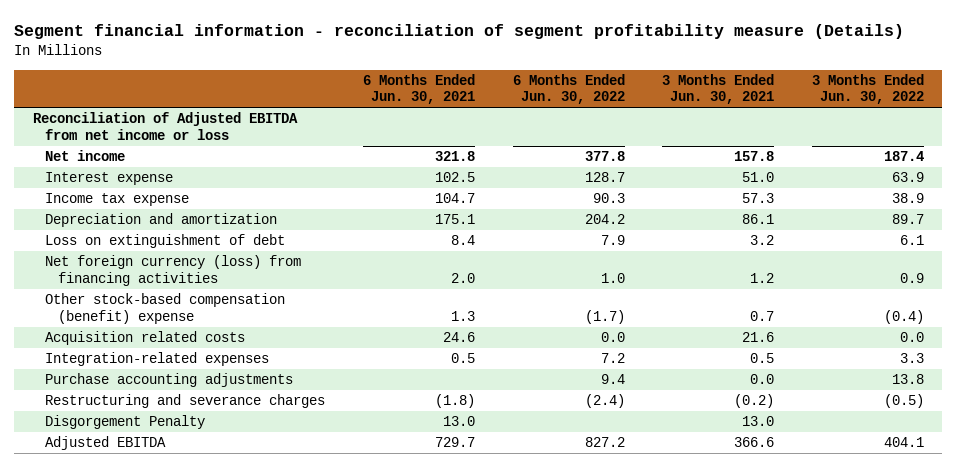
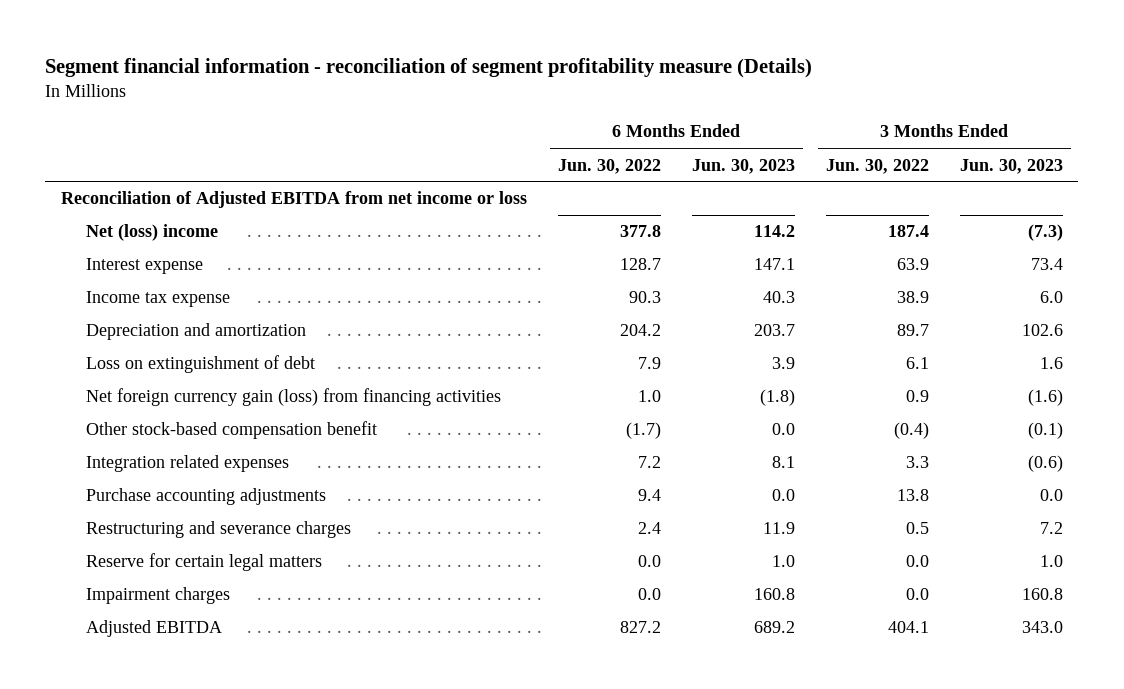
[363,73,476,105] 6 Months Ended Jun. 30, 2021 -> none
[662,73,775,105] 3 Months Ended Jun. 30, 2021 -> none
none -> [691,158,795,174] Jun. 30, 2023
none -> [959,158,1063,174] Jun. 30, 2023
[45,150,126,162] Net income -> [85,224,218,242] Net (loss) income
[45,331,246,346] Acquisition related costs -> none
[45,255,302,286] Net foreign currency (loss) from financing activities -> [85,388,501,407] Net foreign currency gain (loss) from financing activities
[45,293,286,324] Other stock-based compensation (benefit) expense -> [85,421,377,440] Other stock-based compensation benefit
[45,352,270,367] Integration-related expenses -> [85,455,289,473] Integration related expenses
[45,415,206,430] Disgorgement Penalty -> none
[584,394,625,409] (2.4) -> [637,522,661,535] 2.4
[883,394,924,409] (0.5) -> [905,522,929,535] 0.5
none -> [85,553,322,572] Reserve for certain legal matters
none -> [85,587,230,605] Impairment charges

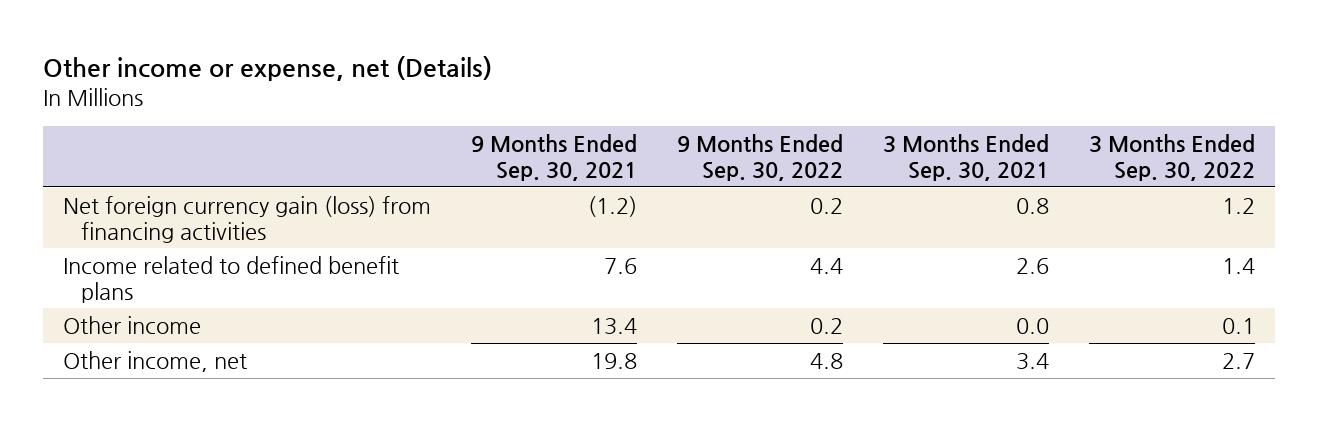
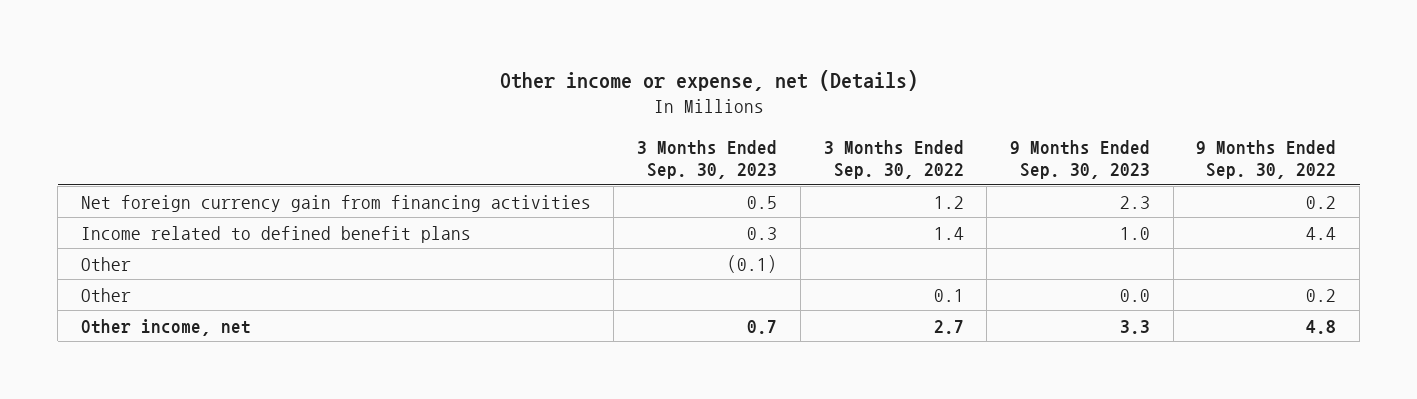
[470,134,637,182] 9 Months Ended Sep. 30, 2021 -> none
[882,134,1049,182] 3 Months Ended Sep. 30, 2021 -> none
none -> [637,139,778,180] 3 Months Ended Sep. 30, 2023
none -> [1010,139,1151,180] 9 Months Ended Sep. 30, 2023
[62,195,431,243] Net foreign currency gain (loss) from financing activities -> [80,194,591,212] Net foreign currency gain from financing activities
none -> [80,256,131,271] Other
[62,315,201,334] Other income -> [80,287,131,302] Other

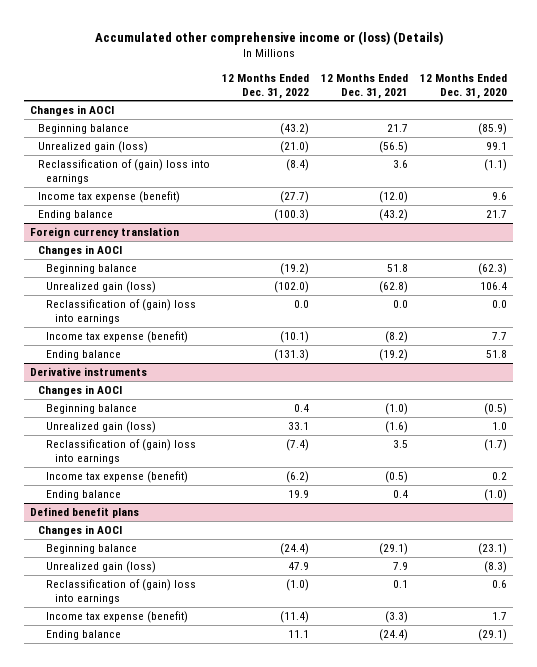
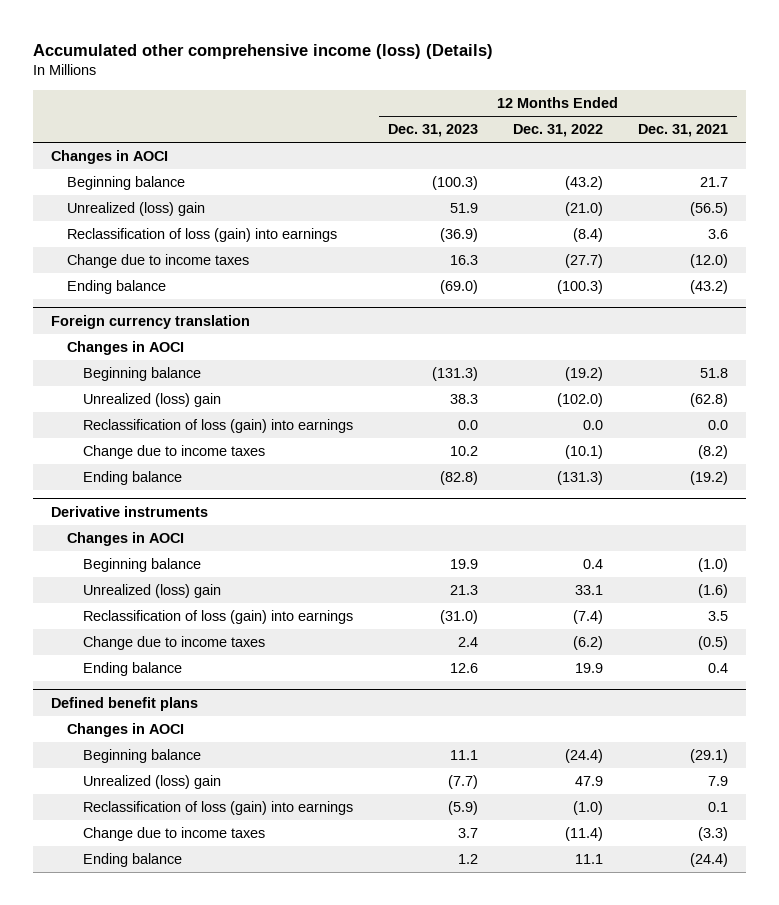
[94,30,443,45] Accumulated other comprehensive income or (loss) (Details) -> [33,43,494,59] Accumulated other comprehensive income (loss) (Details)
[420,73,508,99] 12 Months Ended Dec. 31, 2020 -> none
none -> [387,124,478,138] Dec. 31, 2023
[38,140,149,153] Unrealized gain (loss) -> [66,202,205,217] Unrealized (loss) gain
[38,158,211,184] Reclassification of (gain) loss into earnings -> [66,228,337,243] Reclassification of loss (gain) into earnings
[38,190,181,203] Income tax expense (benefit) -> [66,254,249,269] Change due to income taxes
[46,280,157,293] Unrealized gain (loss) -> [82,393,221,408] Unrealized (loss) gain
[46,298,197,324] Reclassification of (gain) loss into earnings -> [82,419,353,434] Reclassification of loss (gain) into earnings
[46,330,189,343] Income tax expense (benefit) -> [82,445,265,460] Change due to income taxes
[46,420,157,433] Unrealized gain (loss) -> [82,584,221,599] Unrealized (loss) gain
[46,438,197,464] Reclassification of (gain) loss into earnings -> [82,610,353,625] Reclassification of loss (gain) into earnings
[46,470,189,483] Income tax expense (benefit) -> [82,636,265,651] Change due to income taxes
[46,560,157,573] Unrealized gain (loss) -> [82,775,221,790] Unrealized (loss) gain
[46,578,197,604] Reclassification of (gain) loss into earnings -> [82,801,353,816] Reclassification of loss (gain) into earnings
[46,610,189,623] Income tax expense (benefit) -> [82,827,265,842] Change due to income taxes

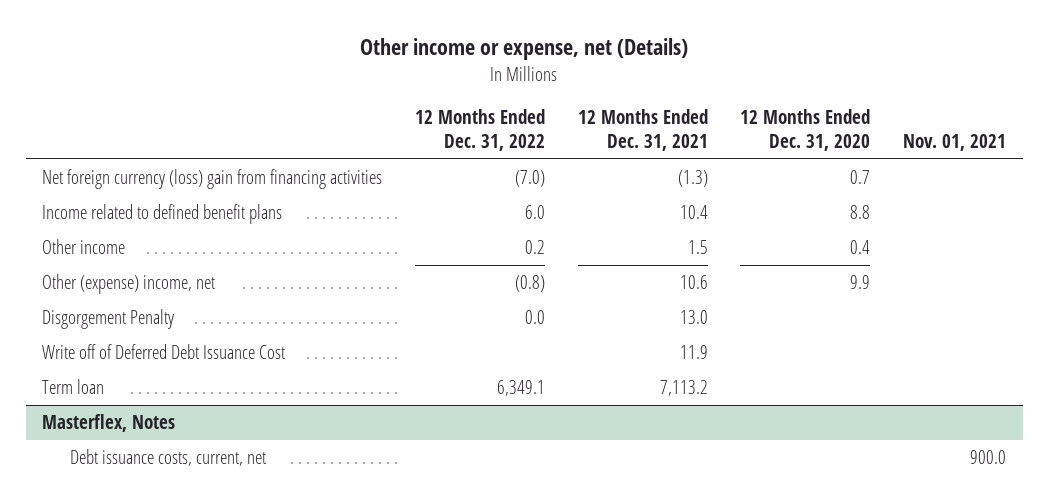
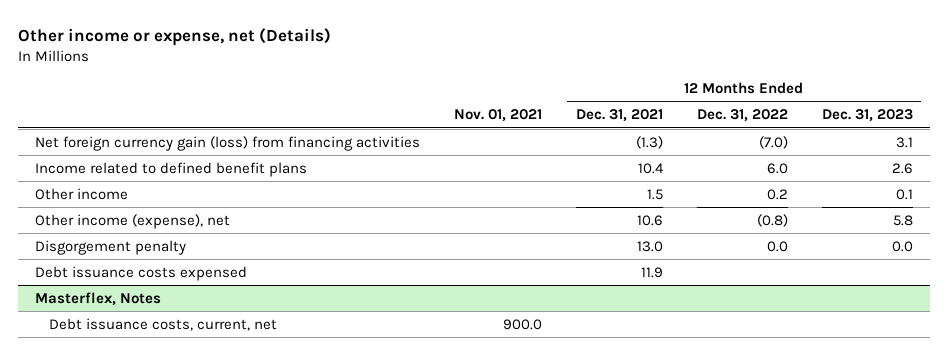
[740,108,871,151] 12 Months Ended Dec. 31, 2020 -> none
none -> [821,109,913,123] Dec. 31, 2023
[41,169,382,190] Net foreign currency (loss) gain from financing activities -> [34,135,420,151] Net foreign currency gain (loss) from financing activities
[41,379,104,395] Term loan -> none
[41,274,215,295] Other (expense) income, net -> [34,213,230,229] Other income (expense), net
[41,309,174,330] Disgorgement Penalty -> [34,239,186,255] Disgorgement penalty
[41,344,285,360] Write off of Deferred Debt Issuance Cost -> [34,265,247,281] Debt issuance costs expensed

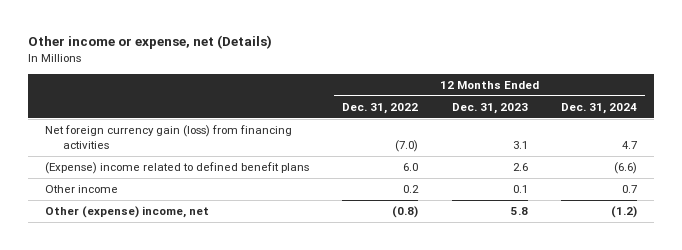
[453,109,542,123] Nov. 01, 2021 -> none
[575,109,663,123] Dec. 31, 2021 -> none
none -> [561,102,638,114] Dec. 31, 2024
[34,161,307,177] Income related to defined benefit plans -> [44,162,309,175] (Expense) income related to defined benefit plans
[34,239,186,255] Disgorgement penalty -> none
[34,265,247,281] Debt issuance costs expensed -> none
[34,291,161,306] Masterflex, Notes -> none
[49,317,278,331] Debt issuance costs, current, net -> none
[34,213,230,229] Other income (expense), net -> [44,206,209,219] Other (expense) income, net

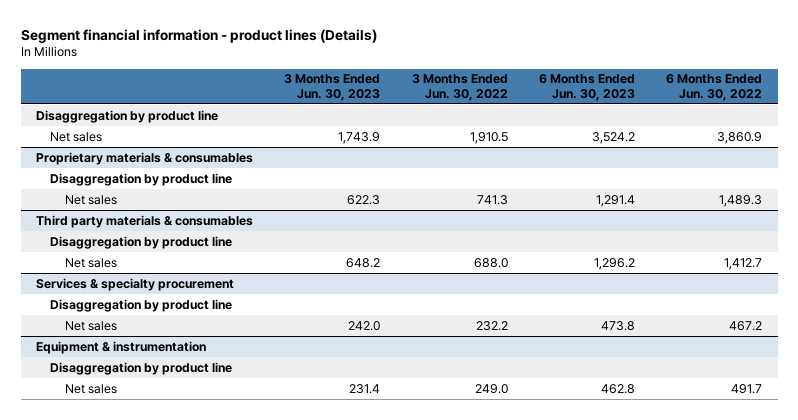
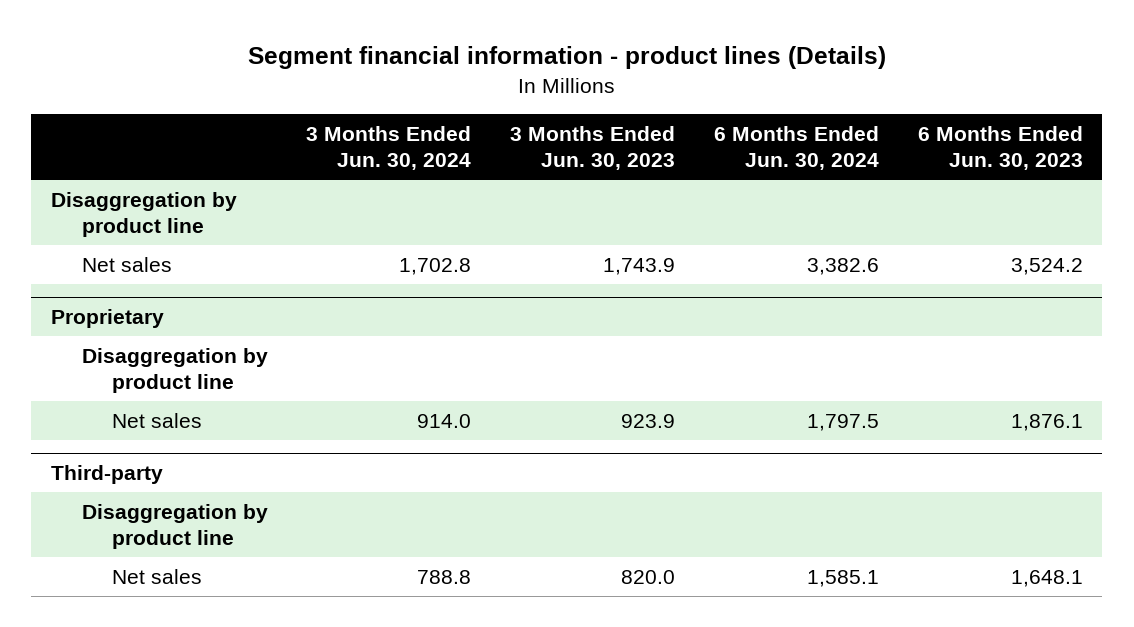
[411,74,508,101] 3 Months Ended Jun. 30, 2022 -> none
[666,74,763,101] 6 Months Ended Jun. 30, 2022 -> none
none -> [306,126,472,171] 3 Months Ended Jun. 30, 2024
none -> [714,126,880,171] 6 Months Ended Jun. 30, 2024
[50,172,233,186] Disaggregation by product line -> none
[64,194,117,205] Net sales -> none
[36,214,254,228] Third party materials & consumables -> none
[50,235,233,249] Disaggregation by product line -> none
[64,257,117,268] Net sales -> none
[36,277,235,291] Services & specialty procurement -> none
[36,151,254,165] Proprietary materials & consumables -> [50,308,164,328] Proprietary
[36,340,207,354] Equipment & instrumentation -> none
[348,320,381,331] 242.0 -> [621,413,676,428] 923.9
[600,320,635,331] 473.8 -> [1010,413,1083,431] 1,876.1
none -> [50,464,163,484] Third-party
[349,383,381,394] 231.4 -> [621,569,676,584] 820.0
[600,383,635,394] 462.8 -> [1010,569,1083,587] 1,648.1

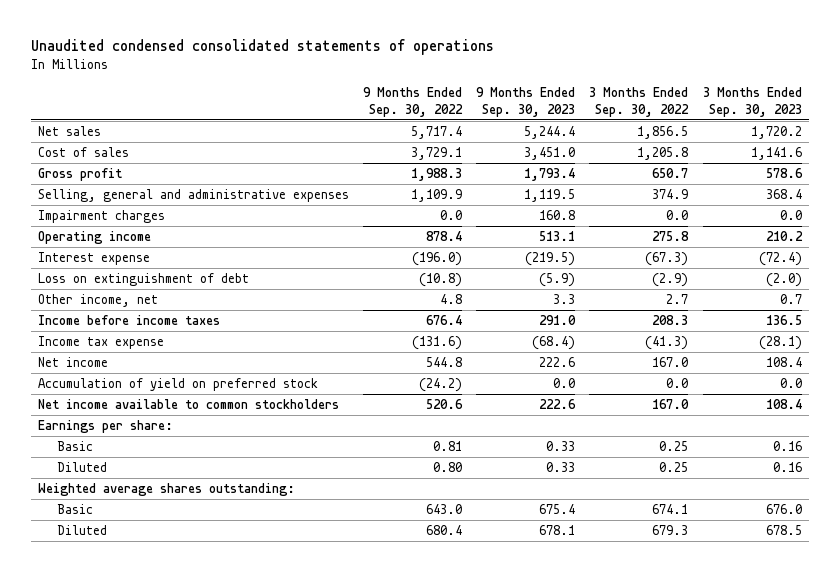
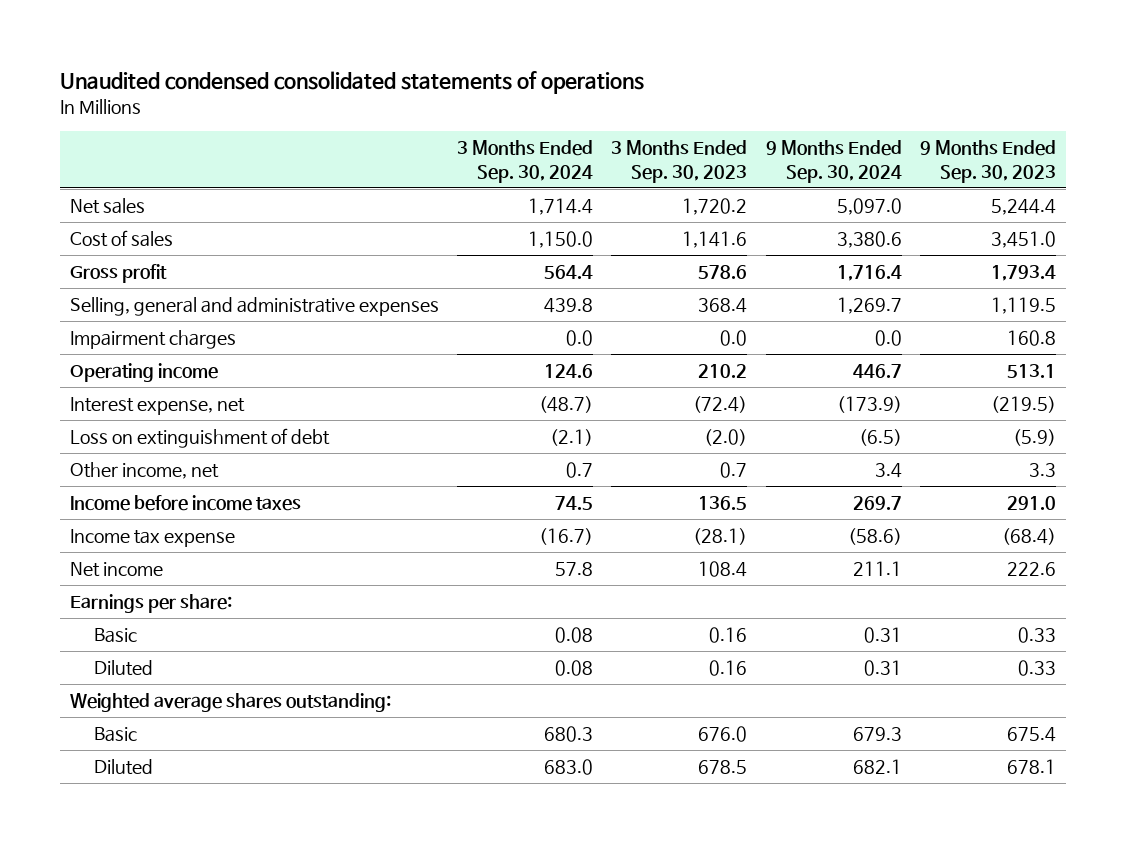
[363,87,464,117] 9 Months Ended Sep. 30, 2022 -> none
[589,87,690,117] 3 Months Ended Sep. 30, 2022 -> none
none -> [456,140,593,183] 3 Months Ended Sep. 30, 2024
none -> [765,140,902,183] 9 Months Ended Sep. 30, 2024
[38,252,151,266] Interest expense -> [69,397,245,416] Interest expense, net
[38,378,319,392] Accumulation of yield on preferred stock -> none
[38,399,340,410] Net income available to common stockholders -> none

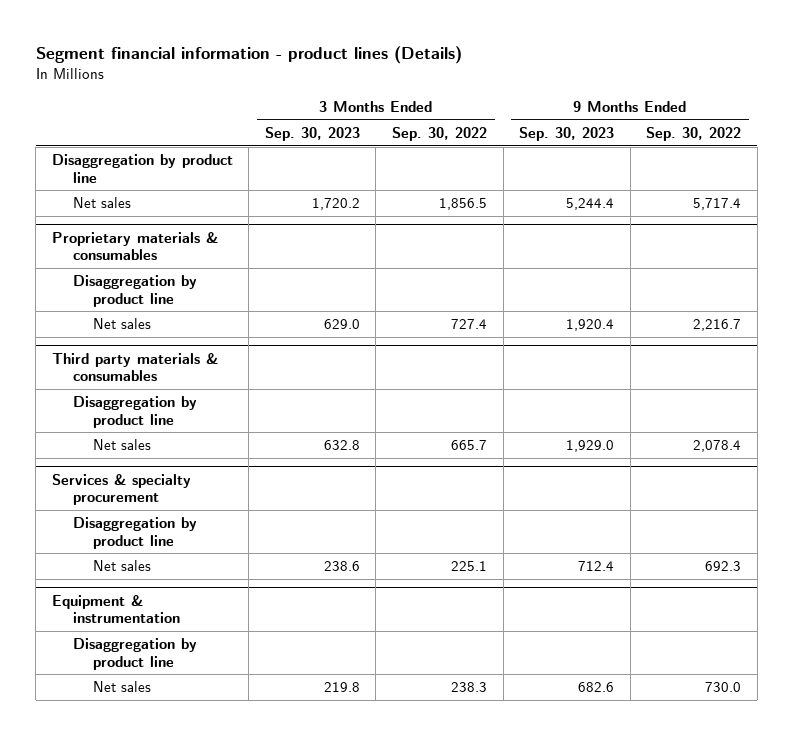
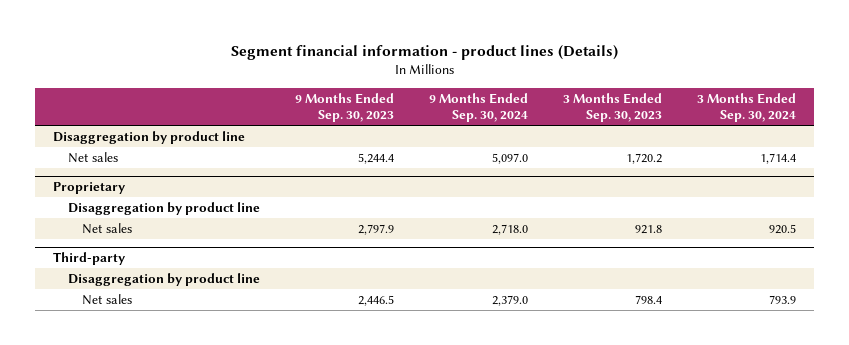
[391,126,487,141] Sep. 30, 2022 -> none
[646,126,742,141] Sep. 30, 2022 -> none
none -> [428,92,528,123] 9 Months Ended Sep. 30, 2024
none -> [697,92,797,123] 3 Months Ended Sep. 30, 2024
[72,275,197,307] Disaggregation by product line -> none
[93,318,152,330] Net sales -> none
[51,352,218,382] Third party materials & consumables -> none
[72,396,197,428] Disaggregation by product line -> none
[93,439,152,451] Net sales -> none
[51,473,191,506] Services & specialty procurement -> none
[51,231,218,261] Proprietary materials & consumables -> [52,182,125,195] Proprietary
[51,594,180,624] Equipment & instrumentation -> none
[323,561,360,572] 238.6 -> [635,224,663,234] 921.8
[578,561,615,572] 712.4 -> [357,223,394,235] 2,797.9
none -> [52,252,125,266] Third-party
[323,682,360,693] 219.8 -> [635,294,663,304] 798.4
[578,682,615,693] 682.6 -> [357,294,394,306] 2,446.5

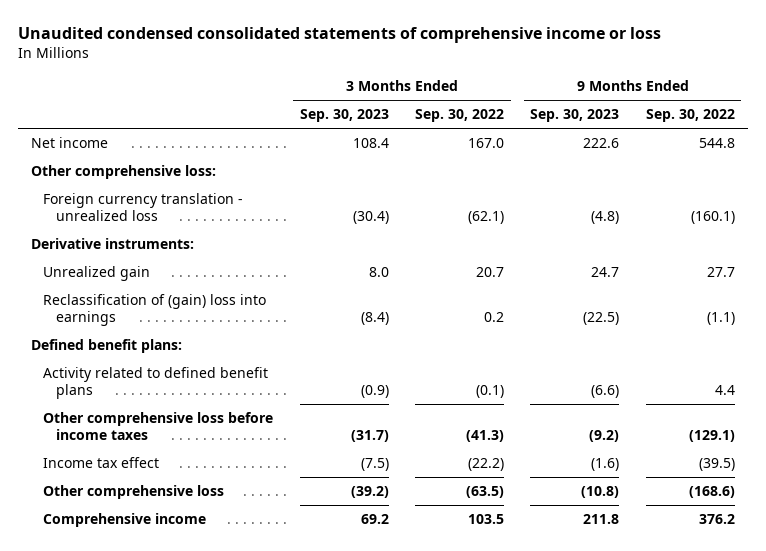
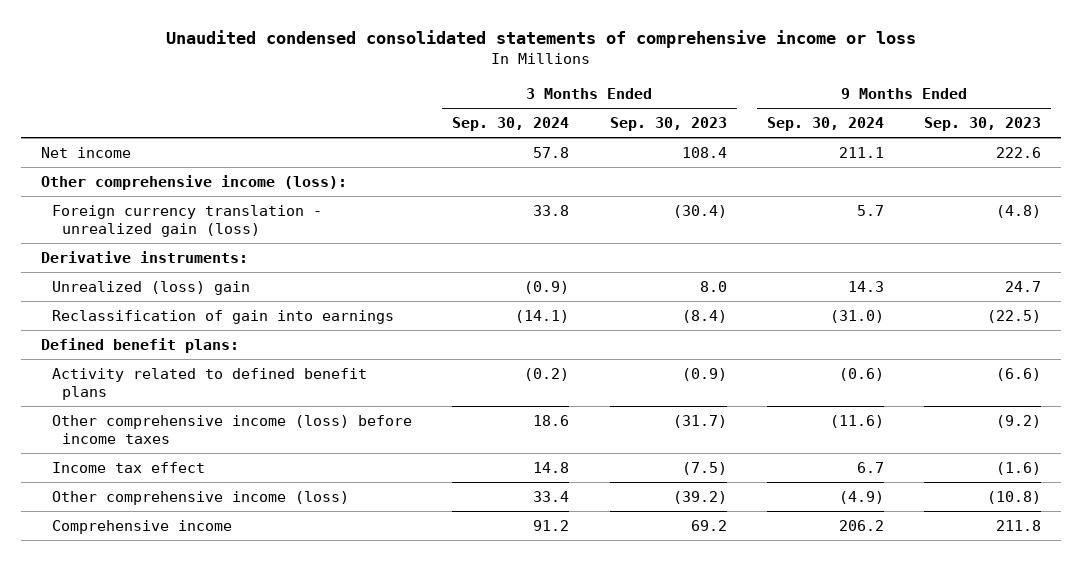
[415,109,505,123] Sep. 30, 2022 -> none
[645,109,735,123] Sep. 30, 2022 -> none
none -> [452,117,570,132] Sep. 30, 2024
none -> [766,117,884,132] Sep. 30, 2024
[30,165,216,180] Other comprehensive loss: -> [41,174,348,190] Other comprehensive income (loss):
[43,193,244,222] Foreign currency translation - unrealized loss -> [51,204,322,238] Foreign currency translation - unrealized gain (loss)
[43,266,151,282] Unrealized gain -> [51,280,250,295] Unrealized (loss) gain
[43,294,267,327] Reclassification of (gain) loss into earnings -> [51,309,394,324] Reclassification of gain into earnings
[43,412,274,441] Other comprehensive loss before income taxes -> [51,414,412,445] Other comprehensive income (loss) before income taxes
[43,485,225,500] Other comprehensive loss -> [51,490,349,505] Other comprehensive income (loss)

